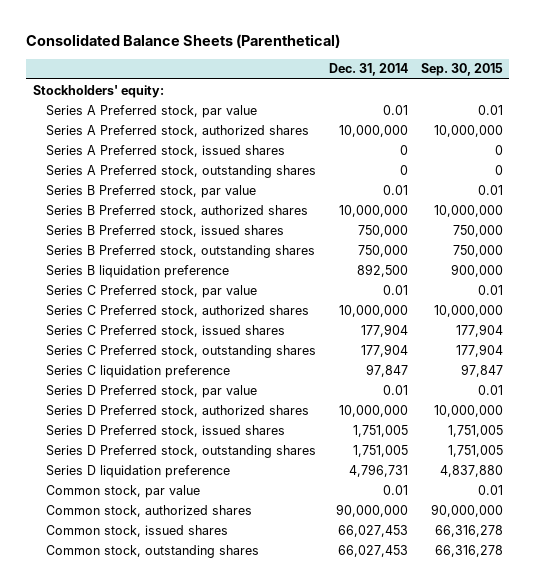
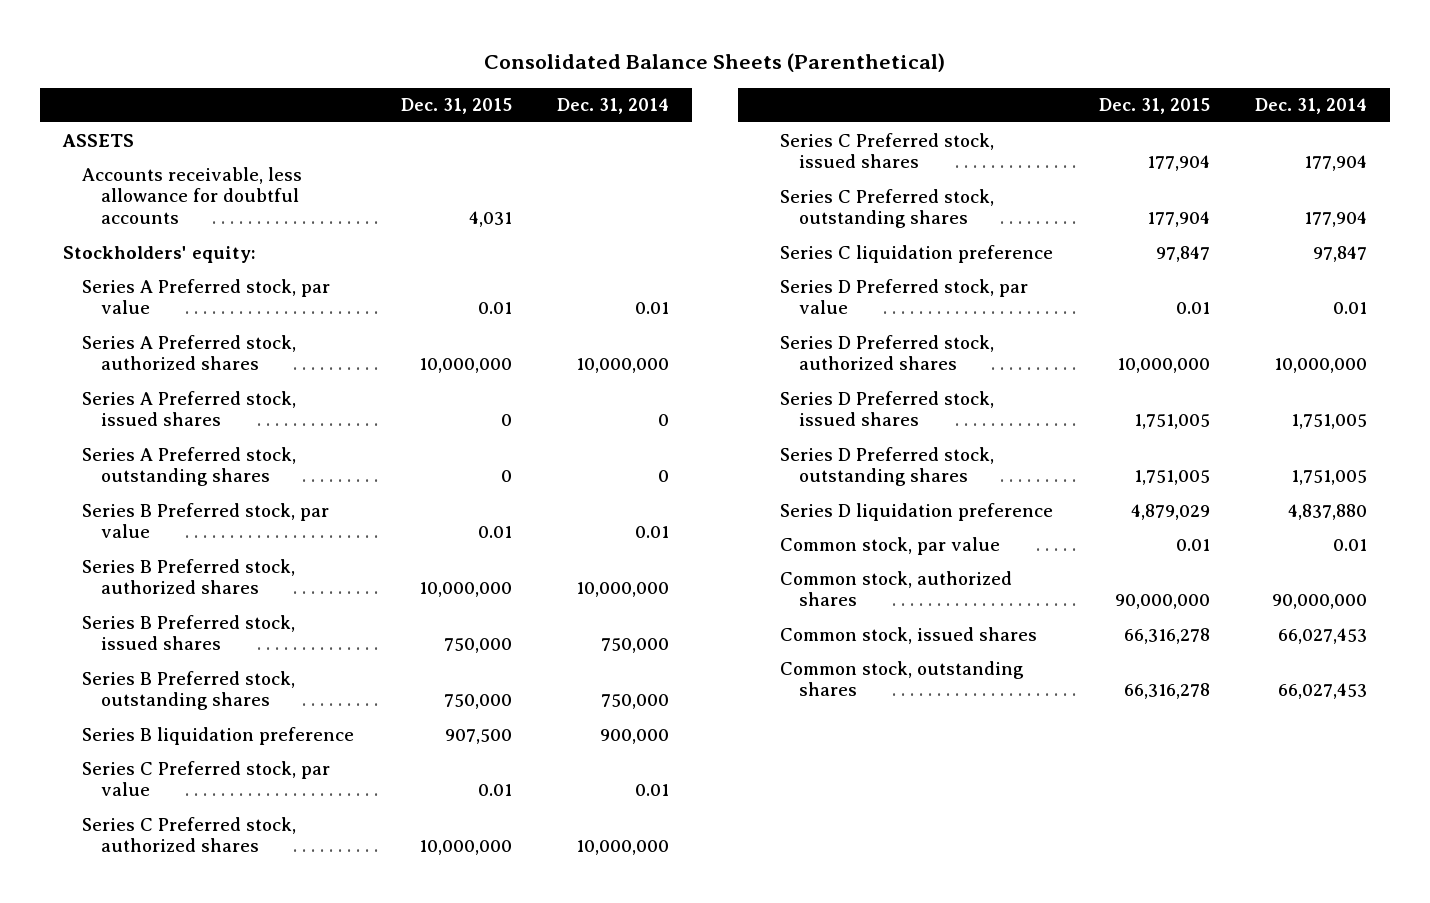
[420,63,503,77] Sep. 30, 2015 -> none
none -> [400,98,512,115] Dec. 31, 2015
none -> [62,133,135,147] ASSETS
none -> [81,166,302,224] Accounts receivable, less allowance for doubtful accounts
[356,263,408,277] 892,500 -> [600,728,670,744] 900,000
[348,463,408,477] 4,796,731 -> [1288,503,1368,520] 4,837,880

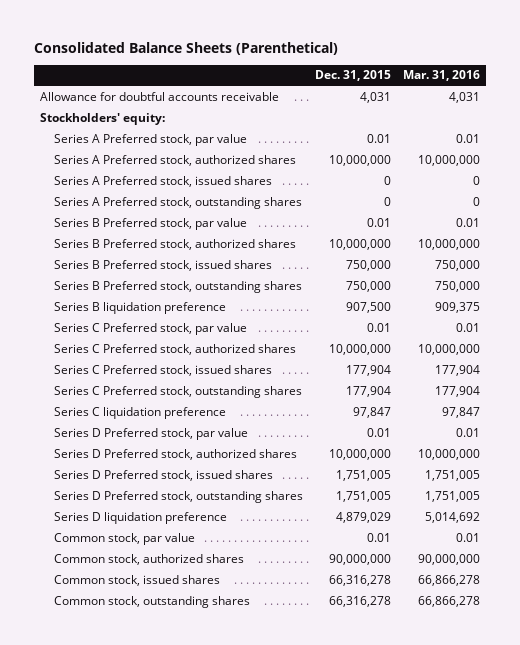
[557,98,670,115] Dec. 31, 2014 -> none
none -> [403,70,481,82] Mar. 31, 2016
[62,133,135,147] ASSETS -> none
[81,166,302,224] Accounts receivable, less allowance for doubtful accounts -> [40,91,280,101] Allowance for doubtful accounts receivable

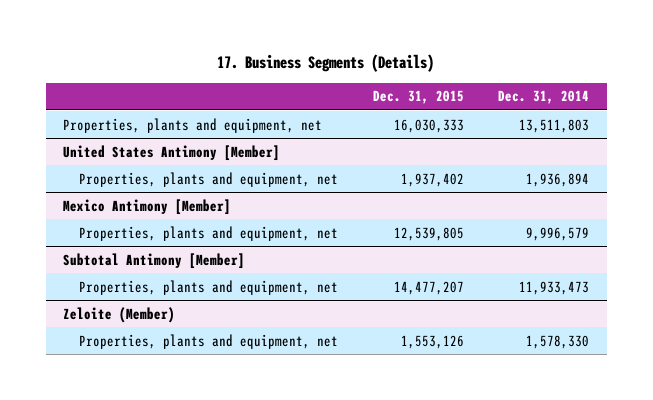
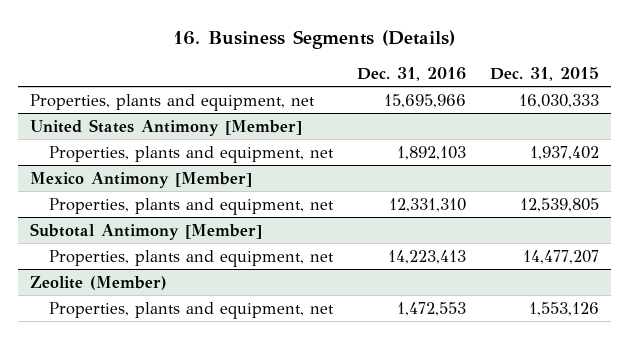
[217,54,435,73] 17. Business Segments (Details) -> [173,29,456,49] 16. Business Segments (Details)
[498,90,590,105] Dec. 31, 2014 -> none
none -> [357,67,467,82] Dec. 31, 2016
[63,306,176,323] Zeloite (Member) -> [29,275,167,290] Zeolite (Member)

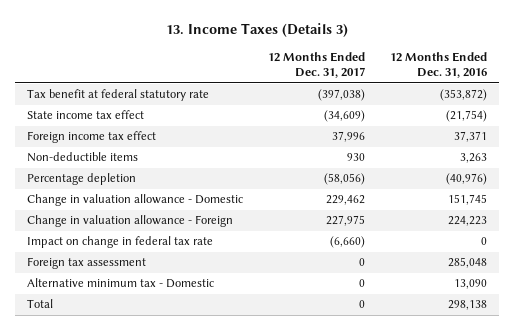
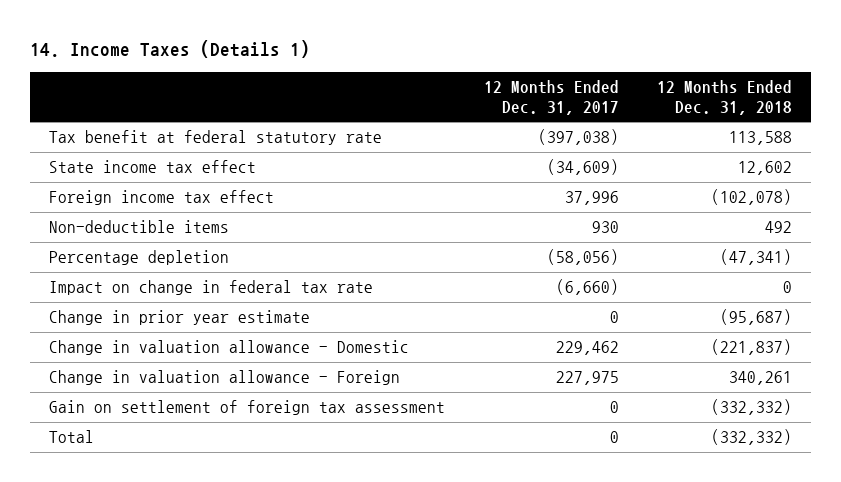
[165,23,348,38] 13. Income Taxes (Details 3) -> [30,40,311,59] 14. Income Taxes (Details 1)
[389,51,487,79] 12 Months Ended Dec. 31, 2016 -> none
none -> [656,80,792,115] 12 Months Ended Dec. 31, 2018
[27,236,214,249] Impact on change in federal tax rate -> [49,280,374,296] Impact on change in federal tax rate
none -> [49,310,311,326] Change in prior year estimate
[27,278,215,289] Alternative minimum tax - Domestic -> none
[27,257,147,270] Foreign tax assessment -> [49,400,446,416] Gain on settlement of foreign tax assessment

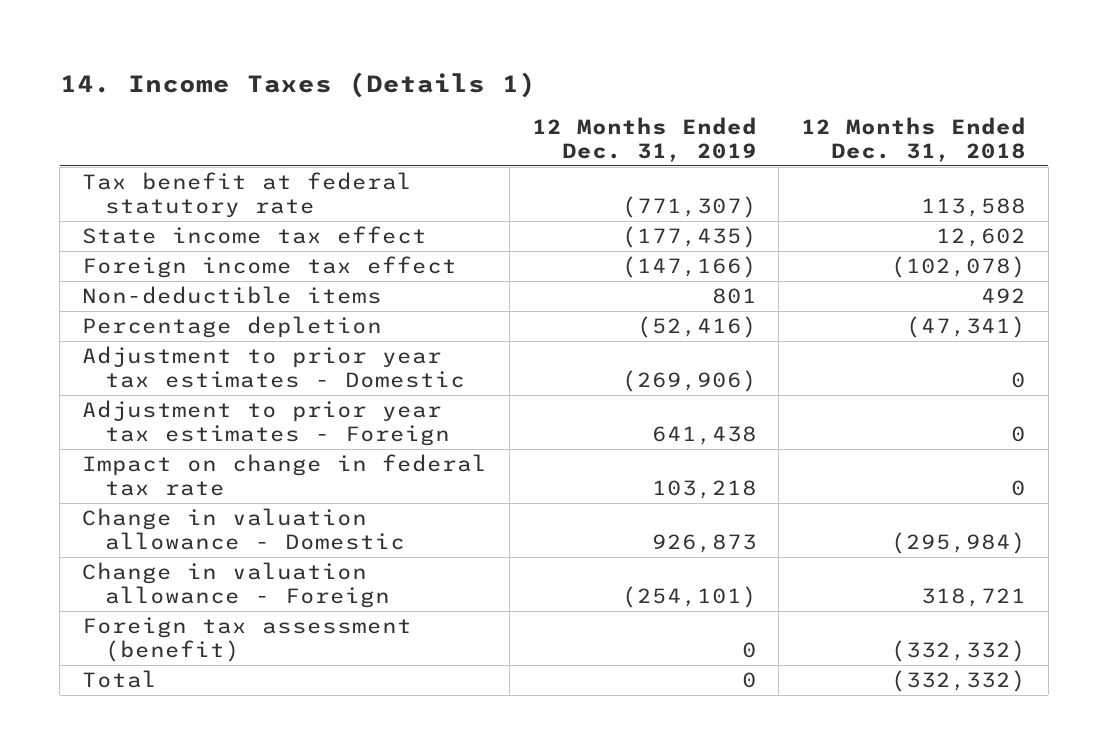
[483,80,619,115] 12 Months Ended Dec. 31, 2017 -> none
none -> [531,117,757,163] 12 Months Ended Dec. 31, 2019
none -> [82,346,465,388] Adjustment to prior year tax estimates - Domestic
none -> [82,400,450,446] Adjustment to prior year tax estimates - Foreign
[49,310,311,326] Change in prior year estimate -> none
[710,339,792,356] (221,837) -> [891,531,1027,554] (295,984)
[728,371,792,386] 340,261 -> [921,587,1027,607] 318,721
[49,400,446,416] Gain on settlement of foreign tax assessment -> [82,617,413,662] Foreign tax assessment (benefit)

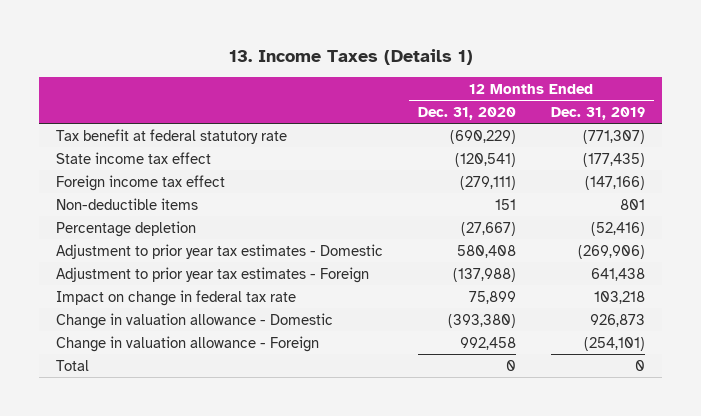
[59,71,536,98] 14. Income Taxes (Details 1) -> [228,49,473,66] 13. Income Taxes (Details 1)
[801,117,1027,163] 12 Months Ended Dec. 31, 2018 -> none
none -> [418,106,517,120] Dec. 31, 2020
[82,617,413,662] Foreign tax assessment (benefit) -> none

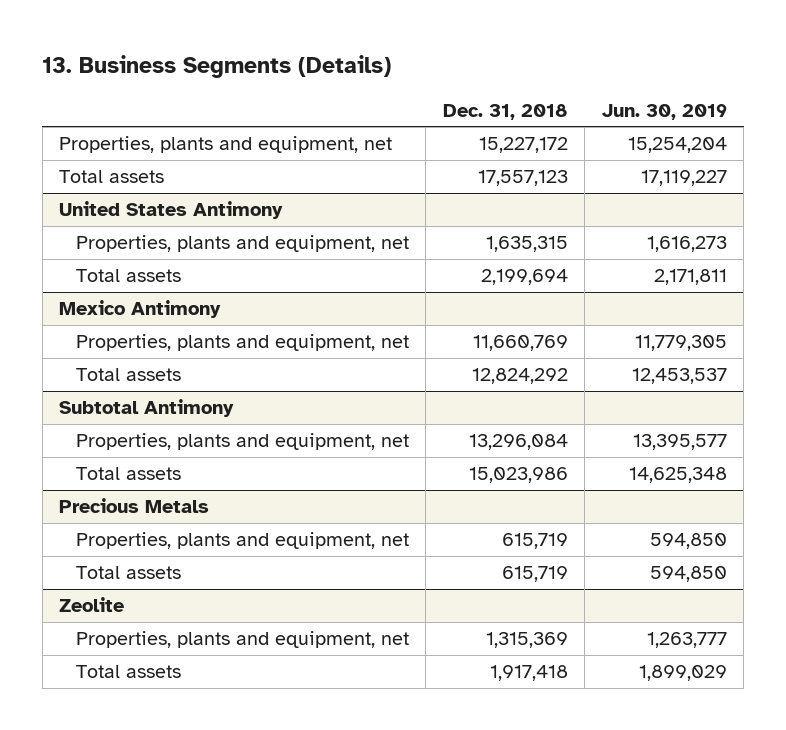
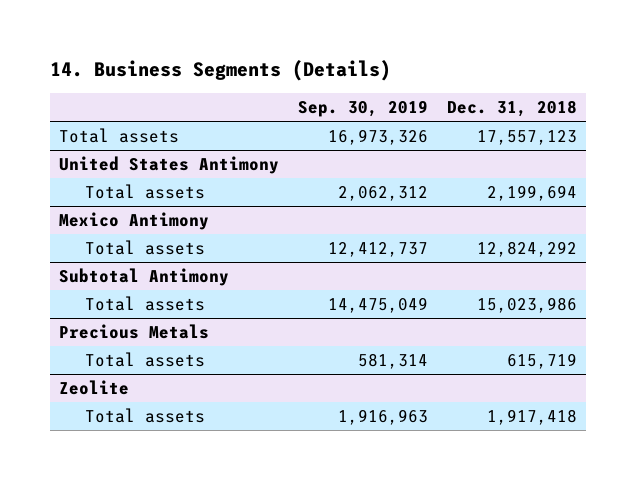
[42,55,392,79] 13. Business Segments (Details) -> [49,59,391,81] 14. Business Segments (Details)
[601,103,727,120] Jun. 30, 2019 -> none
none -> [297,99,428,117] Sep. 30, 2019
[59,136,393,154] Properties, plants and equipment, net -> none
[75,235,409,253] Properties, plants and equipment, net -> none
[75,334,409,352] Properties, plants and equipment, net -> none
[75,433,409,451] Properties, plants and equipment, net -> none
[75,532,409,550] Properties, plants and equipment, net -> none
[75,631,409,649] Properties, plants and equipment, net -> none

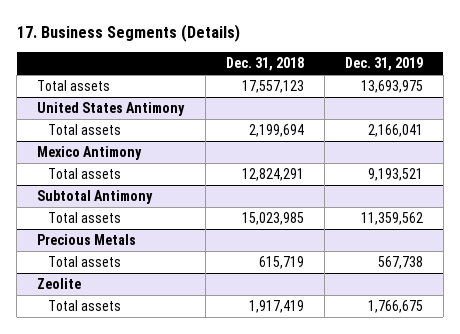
[49,59,391,81] 14. Business Segments (Details) -> [16,24,240,43] 17. Business Segments (Details)
[297,99,428,117] Sep. 30, 2019 -> none
none -> [344,57,423,72] Dec. 31, 2019
[476,241,577,258] 12,824,292 -> [241,167,304,181] 12,824,291
[476,297,577,314] 15,023,986 -> [241,211,304,225] 15,023,985
[486,409,577,426] 1,917,418 -> [248,299,304,313] 1,917,419

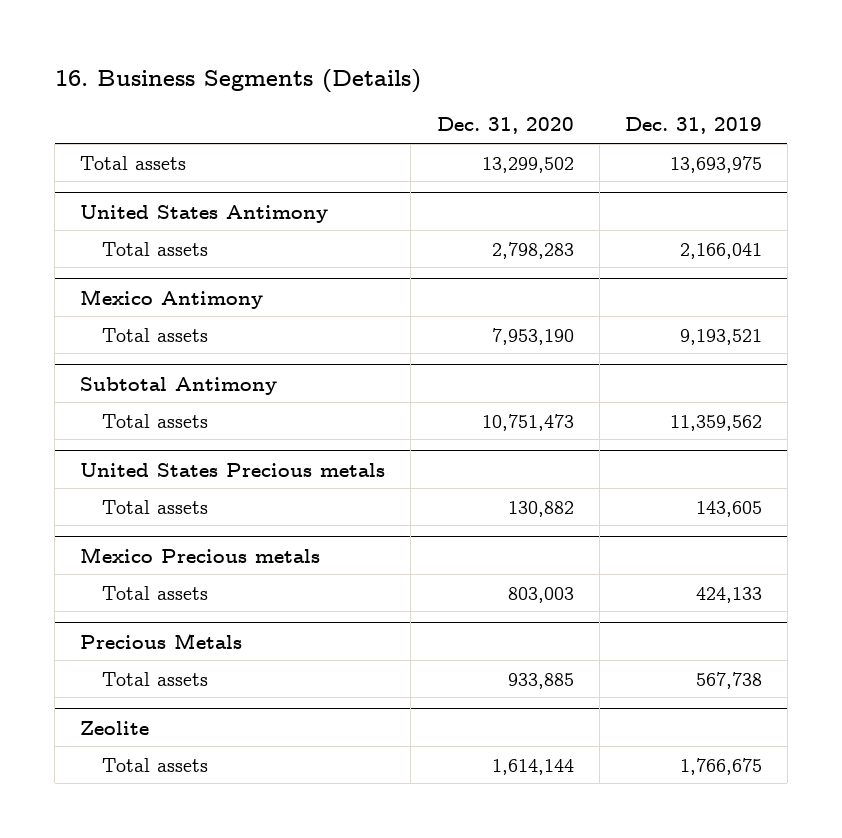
[16,24,240,43] 17. Business Segments (Details) -> [54,68,421,93] 16. Business Segments (Details)
[225,57,304,72] Dec. 31, 2018 -> none
none -> [436,117,574,135] Dec. 31, 2020
none -> [80,462,386,477] United States Precious metals
none -> [101,499,208,514] Total assets
none -> [80,546,321,563] Mexico Precious metals
none -> [101,585,208,600] Total assets

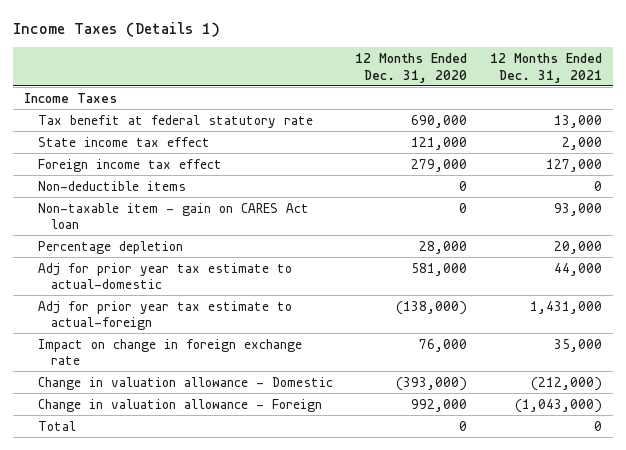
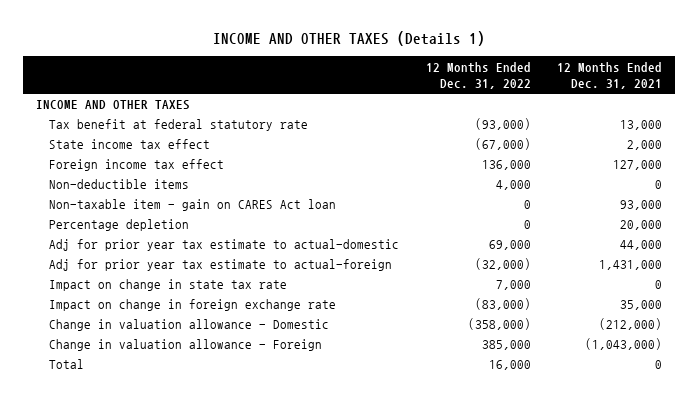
[12,21,220,37] Income Taxes (Details 1) -> [212,31,485,47] INCOME AND OTHER TAXES (Details 1)
[355,52,468,83] 12 Months Ended Dec. 31, 2020 -> none
none -> [425,61,531,90] 12 Months Ended Dec. 31, 2022
[23,92,117,103] Income Taxes -> [35,100,190,111] INCOME AND OTHER TAXES
none -> [49,279,288,292] Impact on change in state tax rate

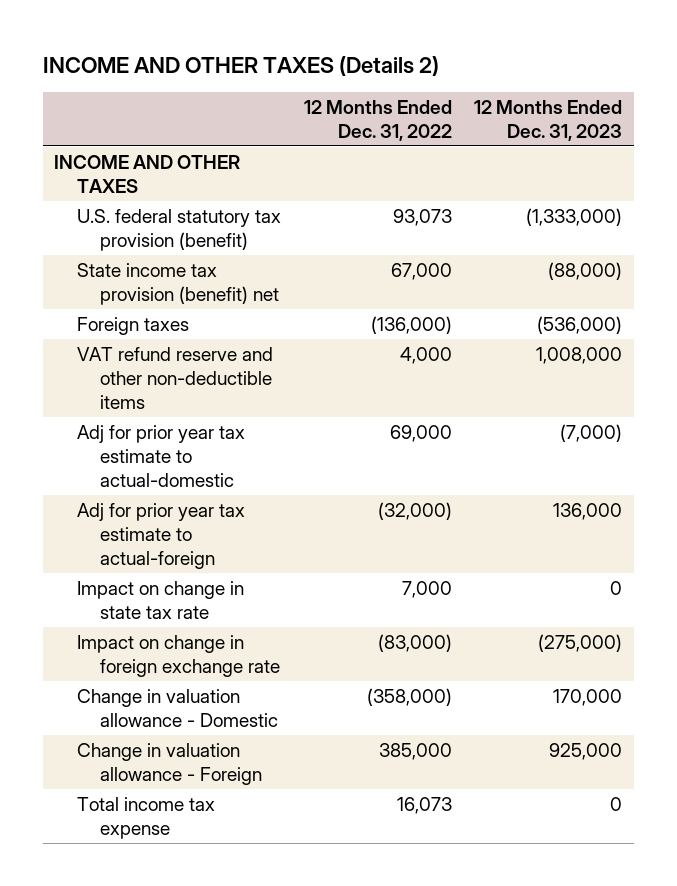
[212,31,485,47] INCOME AND OTHER TAXES (Details 1) -> [42,55,439,76] INCOME AND OTHER TAXES (Details 2)
[557,61,663,90] 12 Months Ended Dec. 31, 2021 -> none
none -> [474,99,623,141] 12 Months Ended Dec. 31, 2023
[49,199,337,212] Non-taxable item - gain on CARES Act loan -> none
[49,219,190,232] Percentage depletion -> none
[49,119,309,132] Tax benefit at federal statutory rate -> [77,209,282,251] U.S. federal statutory tax provision (benefit)
[474,118,531,131] (93,000) -> [392,209,452,227] 93,073
[49,139,211,150] State income tax effect -> [77,263,280,305] State income tax provision (benefit) net
[474,138,531,151] (67,000) -> [390,263,452,281] 67,000
[49,159,225,172] Foreign income tax effect -> [77,317,190,336] Foreign taxes
[481,160,531,171] 136,000 -> [370,316,452,335] (136,000)
[49,179,190,190] Non-deductible items -> [77,347,274,409] VAT refund reserve and other non-deductible items
[49,359,85,370] Total -> none
none -> [77,797,216,839] Total income tax expense

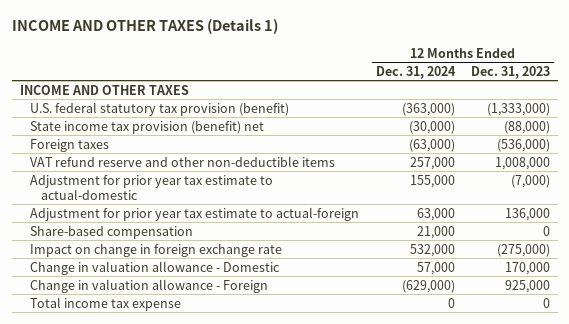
[42,55,439,76] INCOME AND OTHER TAXES (Details 2) -> [11,19,278,35] INCOME AND OTHER TAXES (Details 1)
[303,99,452,141] 12 Months Ended Dec. 31, 2022 -> none
none -> [375,65,456,79] Dec. 31, 2024
[77,581,245,619] Impact on change in state tax rate -> none
[77,425,246,487] Adj for prior year tax estimate to actual-domestic -> [30,174,274,200] Adjustment for prior year tax estimate to actual-domestic
[77,503,246,569] Adj for prior year tax estimate to actual-foreign -> [30,206,360,221] Adjustment for prior year tax estimate to actual-foreign
none -> [30,225,194,239] Share-based compensation

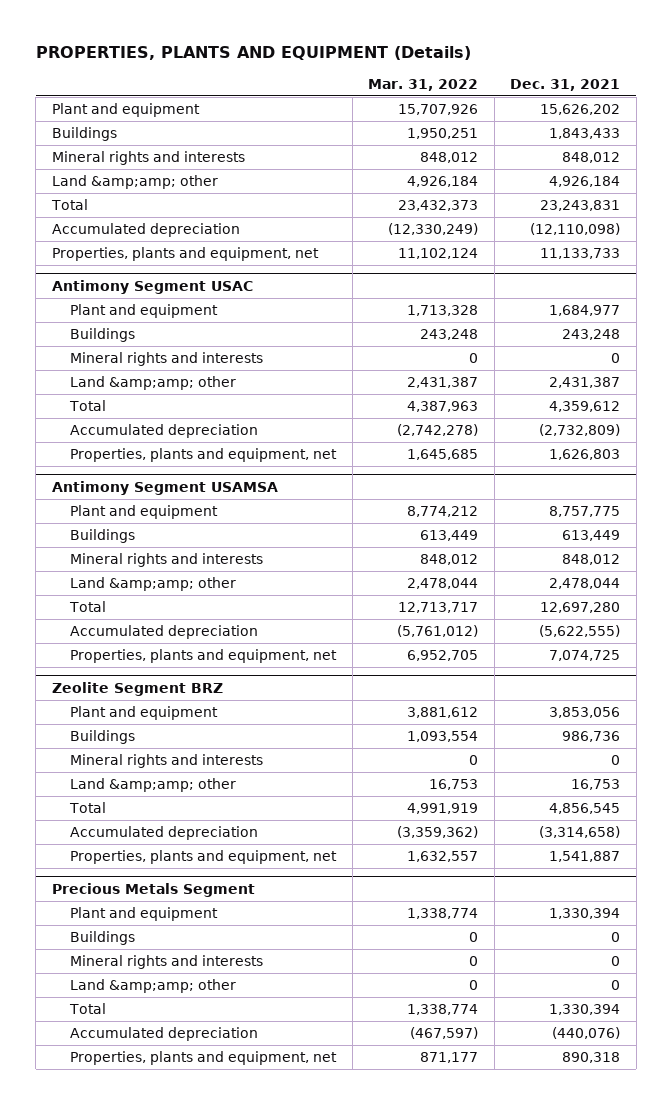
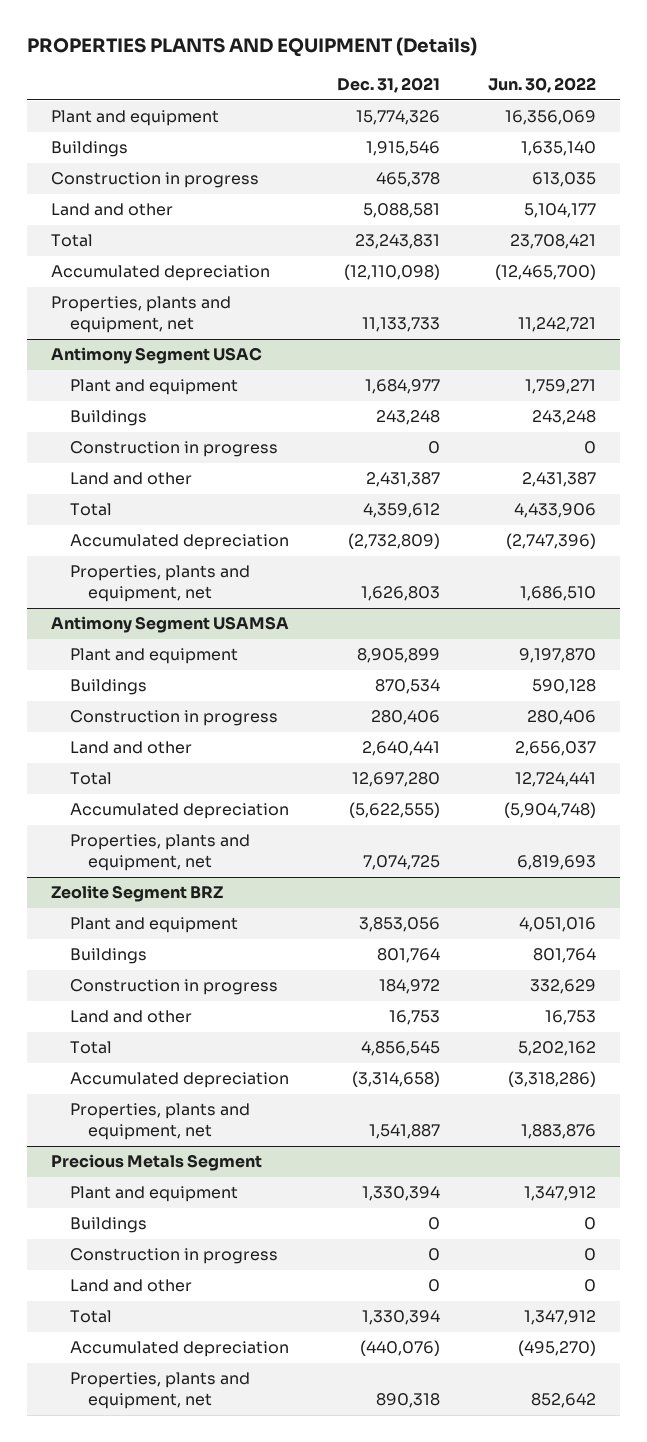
[35,45,471,60] PROPERTIES, PLANTS AND EQUIPMENT (Details) -> [27,37,478,58] PROPERTIES PLANTS AND EQUIPMENT (Details)
[368,78,479,91] Mar. 31, 2022 -> none
none -> [488,76,597,93] Jun. 30, 2022
[51,151,245,166] Mineral rights and interests -> none
[540,104,621,116] 15,626,202 -> [356,110,441,126] 15,774,326
[549,128,621,140] 1,843,433 -> [366,141,441,157] 1,915,546
none -> [51,172,260,189] Construction in progress
[51,175,218,190] Land &amp;amp; other -> [51,203,174,217] Land and other
[549,176,621,188] 4,926,184 -> [363,203,441,219] 5,088,581
[70,352,264,367] Mineral rights and interests -> none
none -> [69,441,278,458] Construction in progress
[70,376,237,391] Land &amp;amp; other -> [69,472,192,486] Land and other
[70,553,264,568] Mineral rights and interests -> none
[549,506,621,518] 8,757,775 -> [357,648,441,664] 8,905,899
[562,530,621,542] 613,449 -> [375,679,441,695] 870,534
none -> [69,710,278,727] Construction in progress
[70,577,237,592] Land &amp;amp; other -> [69,741,192,755] Land and other
[549,578,621,590] 2,478,044 -> [362,741,441,757] 2,640,441
[70,754,264,769] Mineral rights and interests -> none
[562,731,621,743] 986,736 -> [377,948,441,964] 801,764
none -> [69,979,278,996] Construction in progress
[70,778,237,793] Land &amp;amp; other -> [69,1010,192,1024] Land and other
[70,955,264,970] Mineral rights and interests -> none
none -> [69,1248,278,1265] Construction in progress
[70,979,237,994] Land &amp;amp; other -> [69,1279,192,1293] Land and other

